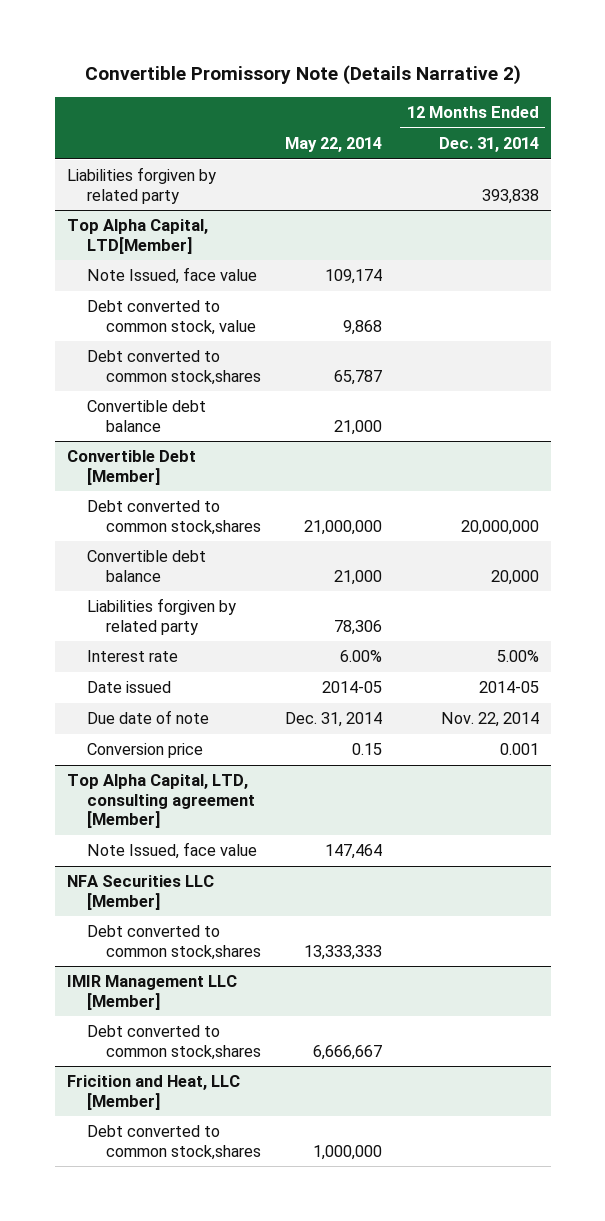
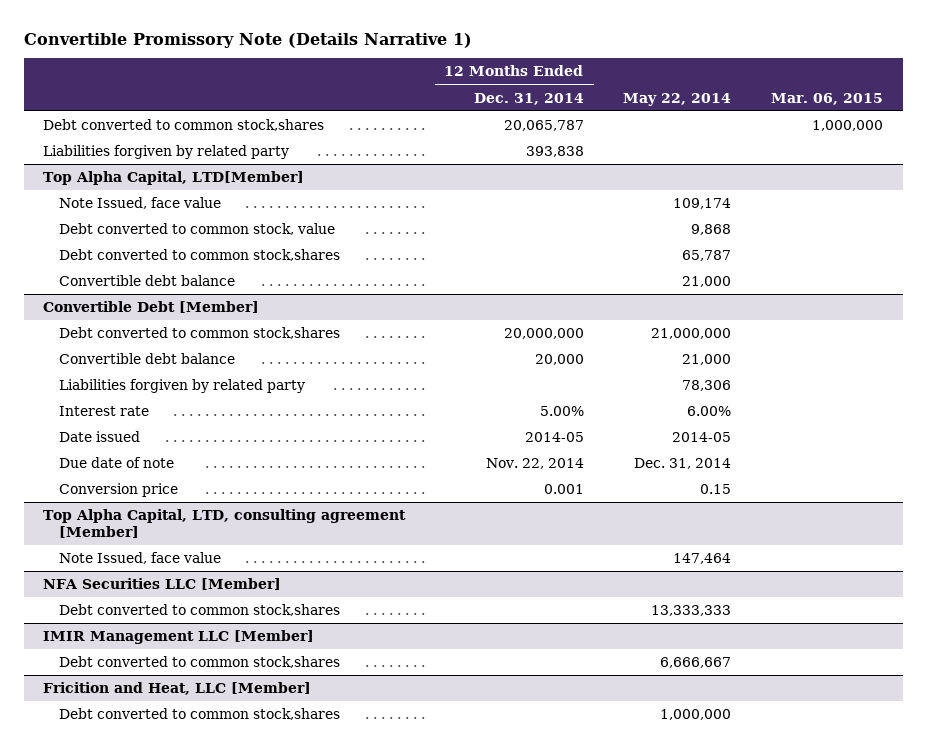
[84,65,521,86] Convertible Promissory Note (Details Narrative 2) -> [23,32,472,48] Convertible Promissory Note (Details Narrative 1)
none -> [770,92,883,105] Mar. 06, 2015
none -> [43,119,325,132] Debt converted to common stock,shares

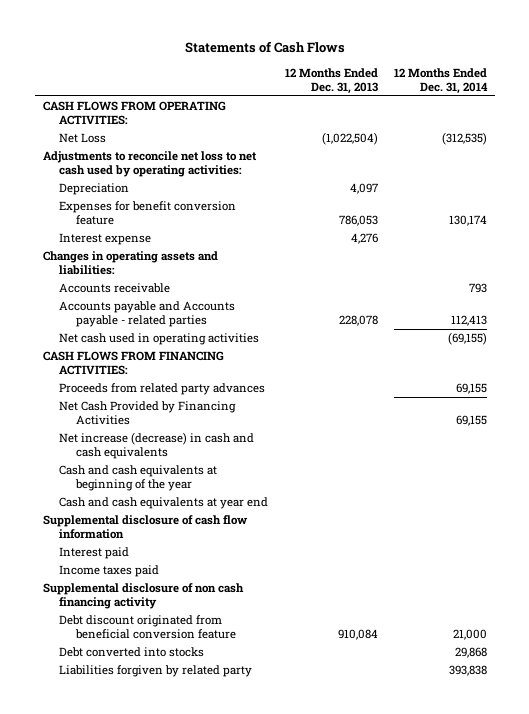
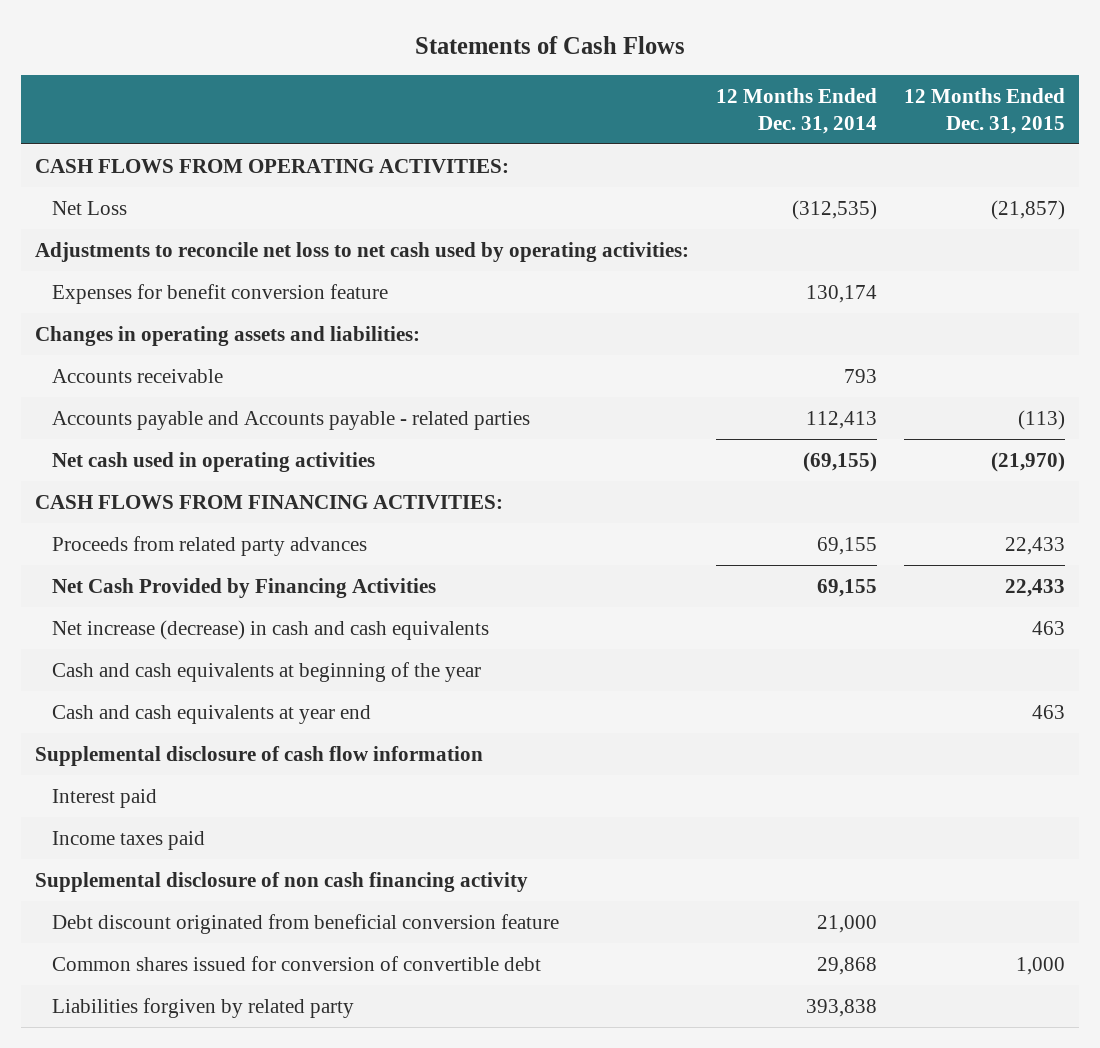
[284,67,378,94] 12 Months Ended Dec. 31, 2013 -> none
none -> [904,87,1066,134] 12 Months Ended Dec. 31, 2015
[59,183,130,196] Depreciation -> none
[59,233,152,246] Interest expense -> none
[59,647,205,658] Debt converted into stocks -> [52,955,542,971] Common shares issued for conversion of convertible debt

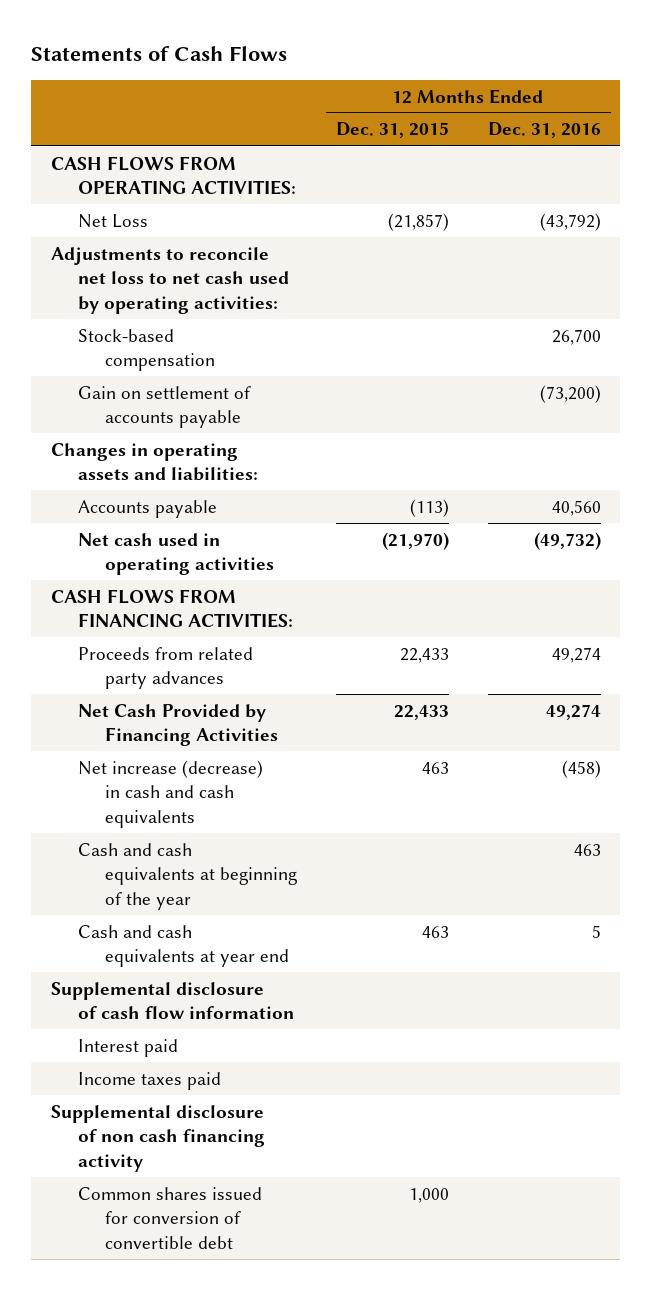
[715,87,877,134] 12 Months Ended Dec. 31, 2014 -> none
none -> [487,122,601,139] Dec. 31, 2016
[52,283,389,304] Expenses for benefit conversion feature -> none
none -> [77,328,216,372] Stock-based compensation
none -> [77,385,251,429] Gain on settlement of accounts payable
[52,368,224,383] Accounts receivable -> none
[52,410,531,430] Accounts payable and Accounts payable - related parties -> [77,499,217,518] Accounts payable
[52,913,560,934] Debt discount originated from beneficial conversion feature -> none
[52,997,355,1018] Liabilities forgiven by related party -> none

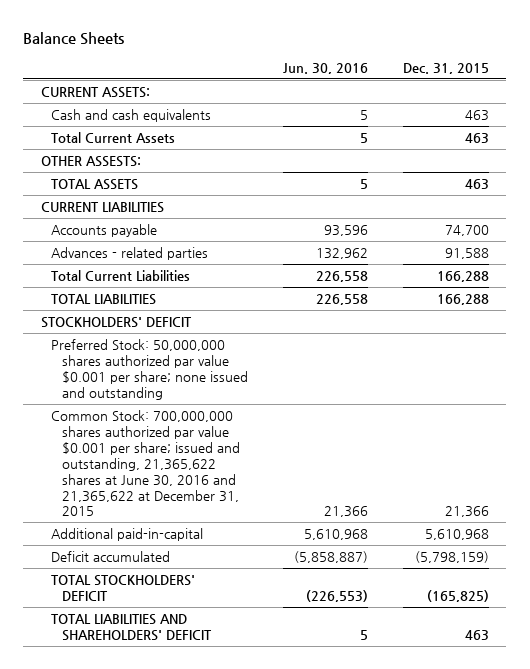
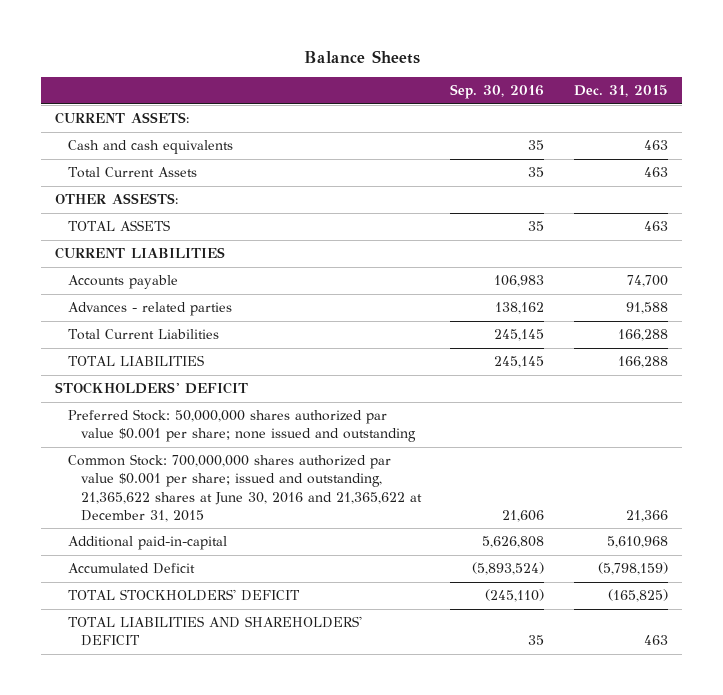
[282,62,368,74] Jun. 30, 2016 -> none
none -> [450,84,545,100] Sep. 30, 2016
[51,550,171,562] Deficit accumulated -> [68,563,196,575] Accumulated Deficit

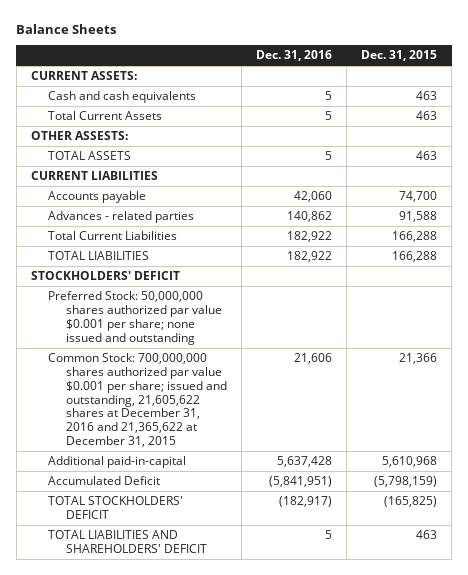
[450,84,545,100] Sep. 30, 2016 -> none
none -> [256,50,333,62] Dec. 31, 2016
[68,454,423,522] Common Stock: 700,000,000 shares authorized par value $0.001 per share; issued and outstanding, 21,365,622 shares at June 30, 2016 and 21,365,622 at December 31, 2015 -> [48,353,228,447] Common Stock: 700,000,000 shares authorized par value $0.001 per share; issued and outstanding, 21,605,622 shares at December 31, 2016 and 21,365,622 at December 31, 2015

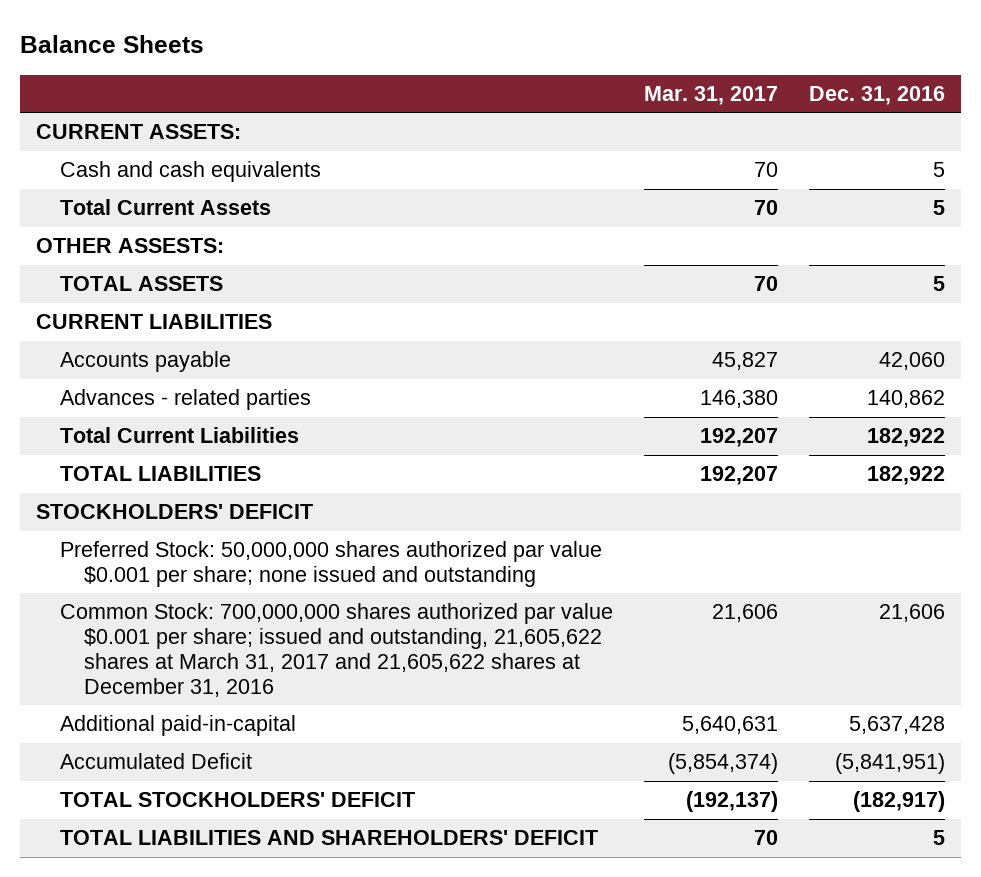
[361,50,438,62] Dec. 31, 2015 -> none
none -> [644,85,779,105] Mar. 31, 2017
[48,353,228,447] Common Stock: 700,000,000 shares authorized par value $0.001 per share; issued and outstanding, 21,605,622 shares at December 31, 2016 and 21,365,622 at December 31, 2015 -> [59,603,613,697] Common Stock: 700,000,000 shares authorized par value $0.001 per share; issued and outstanding, 21,605,622 shares at March 31, 2017 and 21,605,622 shares at December 31, 2016

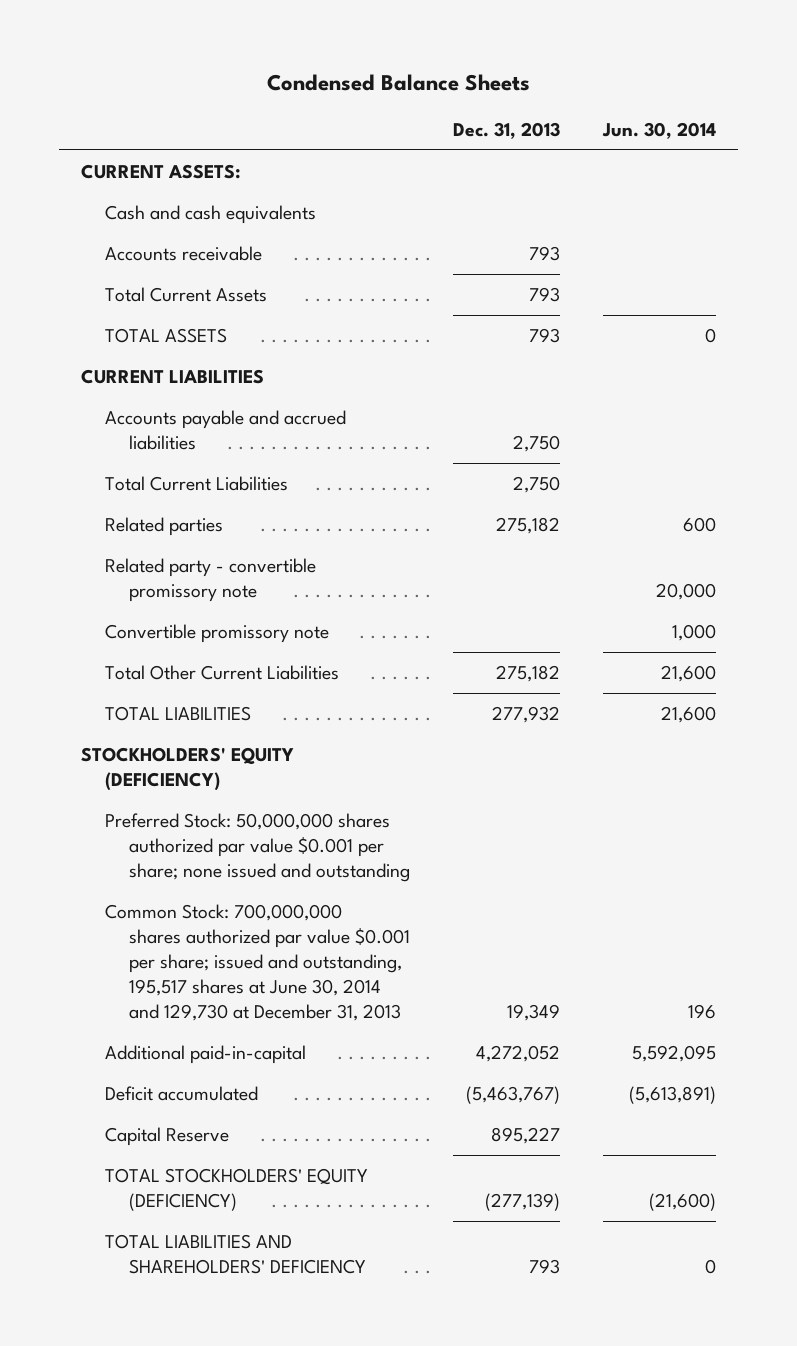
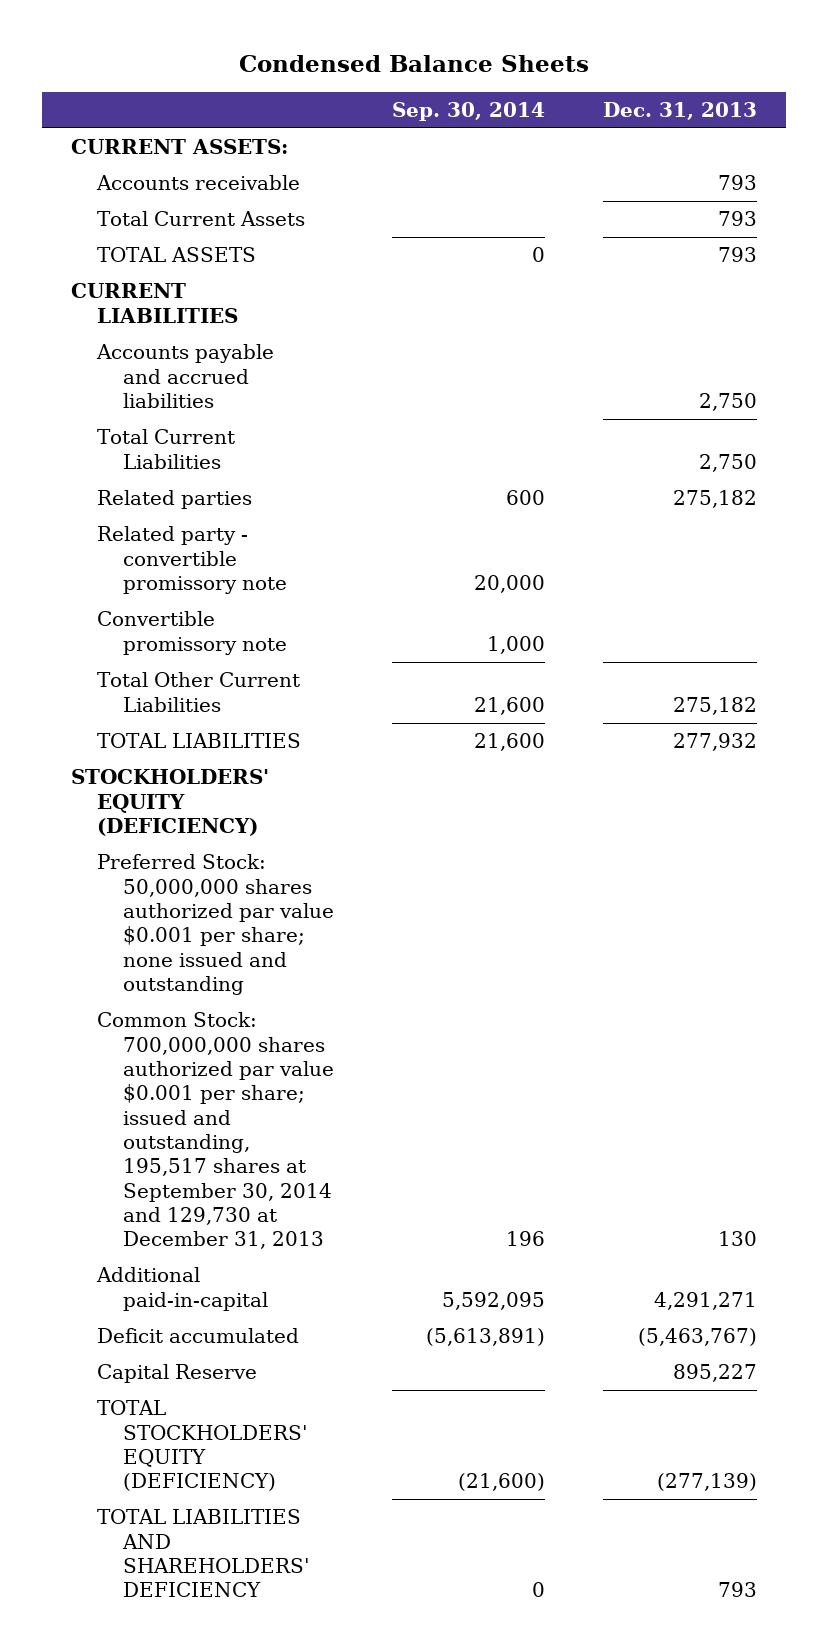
[602,121,717,139] Jun. 30, 2014 -> none
none -> [391,101,545,121] Sep. 30, 2014
[104,204,316,224] Cash and cash equivalents -> none
[104,903,410,1022] Common Stock: 700,000,000 shares authorized par value $0.001 per share; issued and outstanding, 195,517 shares at June 30, 2014 and 129,730 at December 31, 2013 -> [96,1012,334,1250] Common Stock: 700,000,000 shares authorized par value $0.001 per share; issued and outstanding, 195,517 shares at September 30, 2014 and 129,730 at December 31, 2013
[507,1004,561,1022] 19,349 -> [717,1231,757,1247] 130
[476,1044,561,1062] 4,272,052 -> [653,1291,757,1310] 4,291,271

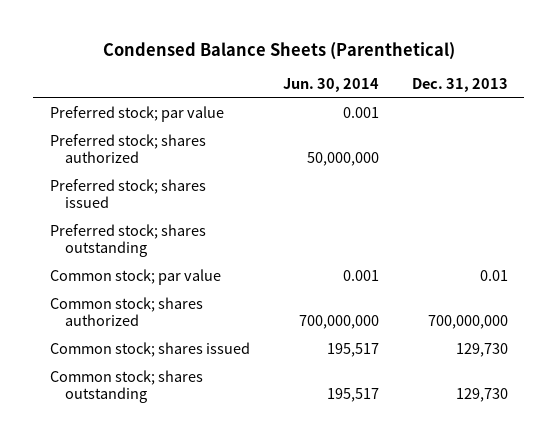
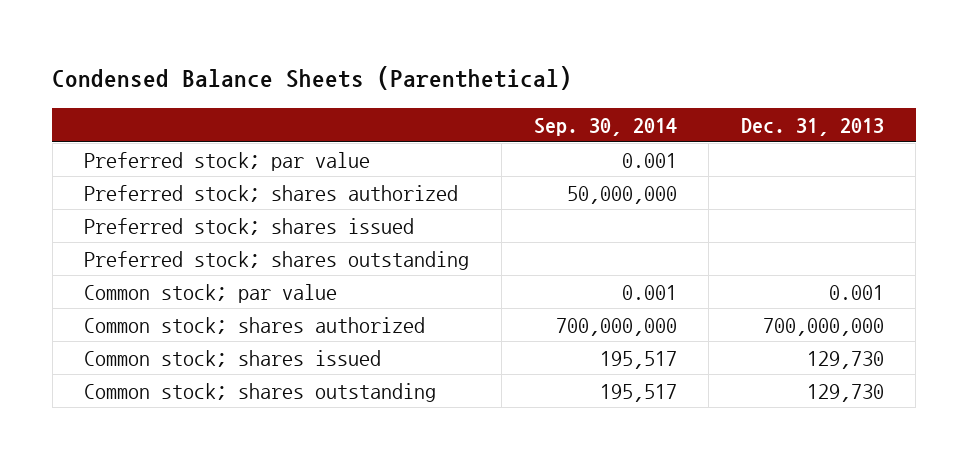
[282,78,379,93] Jun. 30, 2014 -> none
none -> [533,117,677,136] Sep. 30, 2014
[479,270,508,282] 0.01 -> [828,284,884,300] 0.001

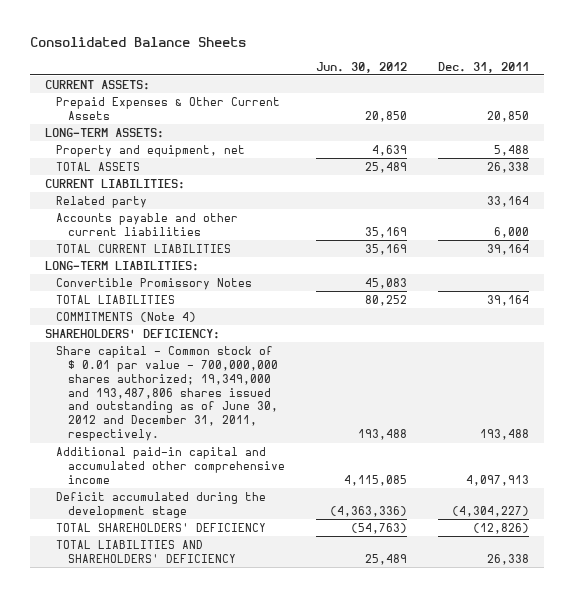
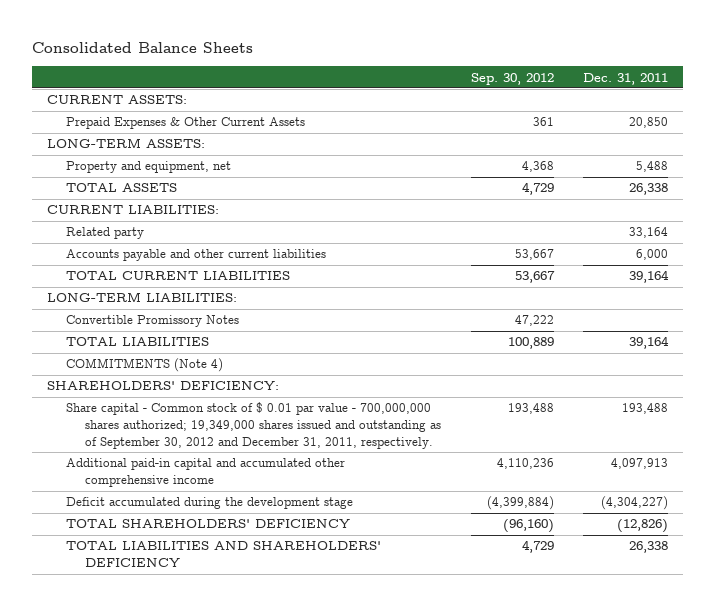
[315,61,407,73] Jun. 30, 2012 -> none
none -> [470,72,554,85] Sep. 30, 2012
[56,345,278,442] Share capital - Common stock of $ 0.01 par value - 700,000,000 shares authorized; 19,349,000 and 193,487,806 shares issued and outstanding as of June 30, 2012 and December 31, 2011, respectively. -> [66,402,442,449] Share capital - Common stock of $ 0.01 par value - 700,000,000 shares authorized; 19,349,000 shares issued and outstanding as of September 30, 2012 and December 31, 2011, respectively.

